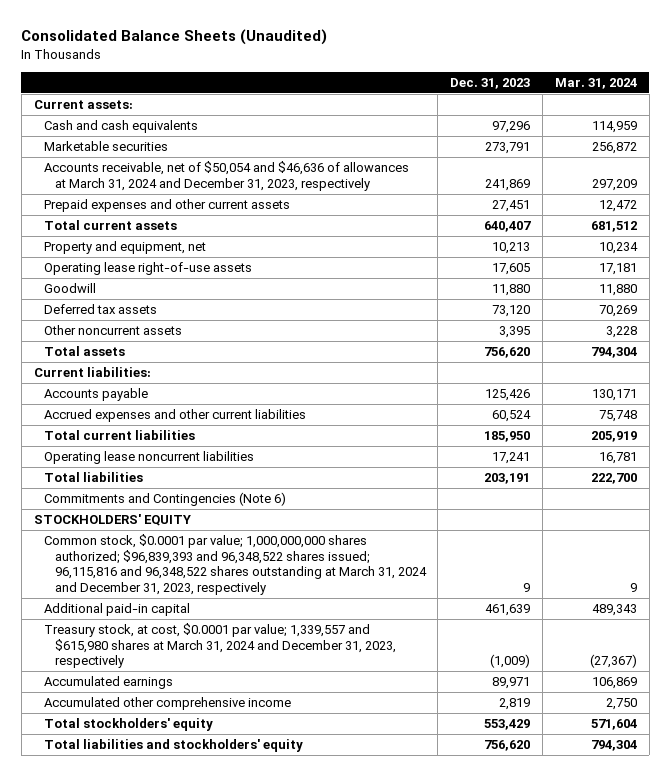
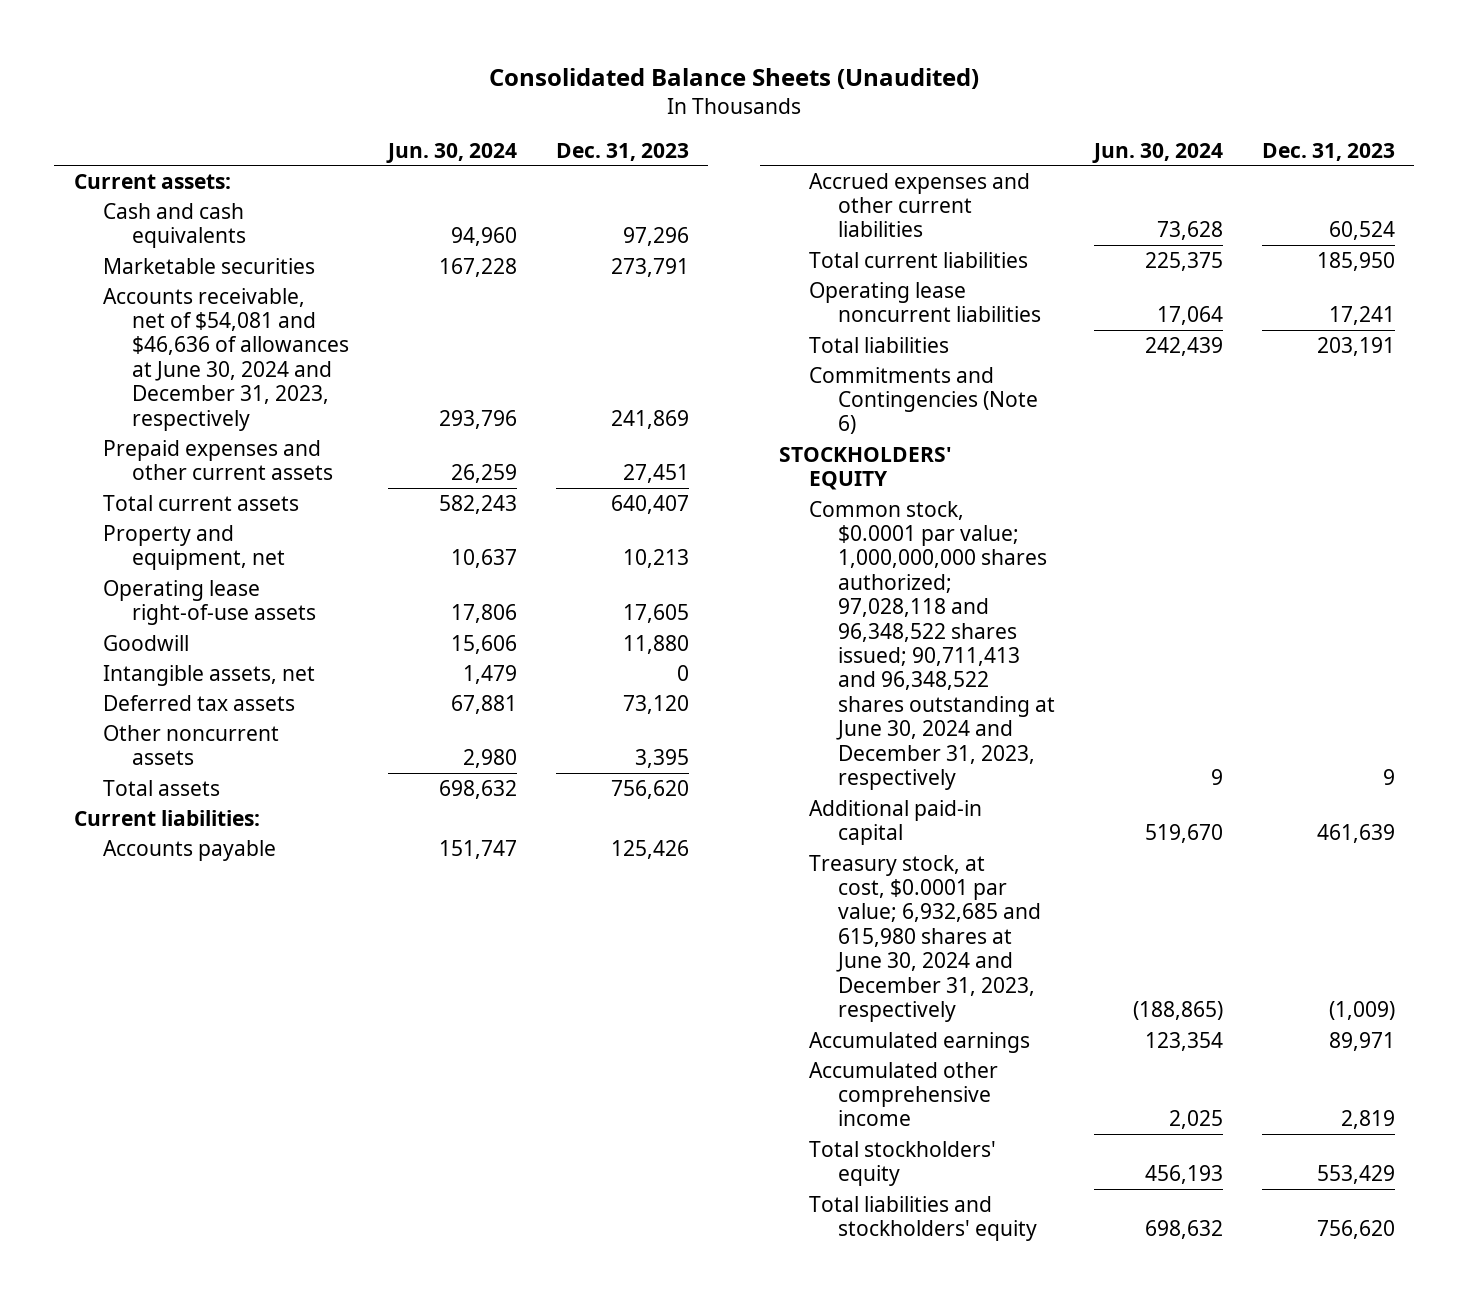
[555,77,638,89] Mar. 31, 2024 -> none
none -> [385,142,517,163] Jun. 30, 2024
[44,161,410,191] Accounts receivable, net of $50,054 and $46,636 of allowances at March 31, 2024 and December 31, 2023, respectively -> [102,287,349,431] Accounts receivable, net of $54,081 and $46,636 of allowances at June 30, 2024 and December 31, 2023, respectively
none -> [102,664,315,686] Intangible assets, net
[44,534,427,596] Common stock, $0.0001 par value; 1,000,000,000 shares authorized; $96,839,393 and 96,348,522 shares issued; 96,115,816 and 96,348,522 shares outstanding at March 31, 2024 and December 31, 2023, respectively -> [808,500,1055,791] Common stock, $0.0001 par value; 1,000,000,000 shares authorized; 97,028,118 and 96,348,522 shares issued; 90,711,413 and 96,348,522 shares outstanding at June 30, 2024 and December 31, 2023, respectively
[44,623,396,669] Treasury stock, at cost, $0.0001 par value; 1,339,557 and $615,980 shares at March 31, 2024 and December 31, 2023, respectively -> [808,854,1041,1023] Treasury stock, at cost, $0.0001 par value; 6,932,685 and 615,980 shares at June 30, 2024 and December 31, 2023, respectively

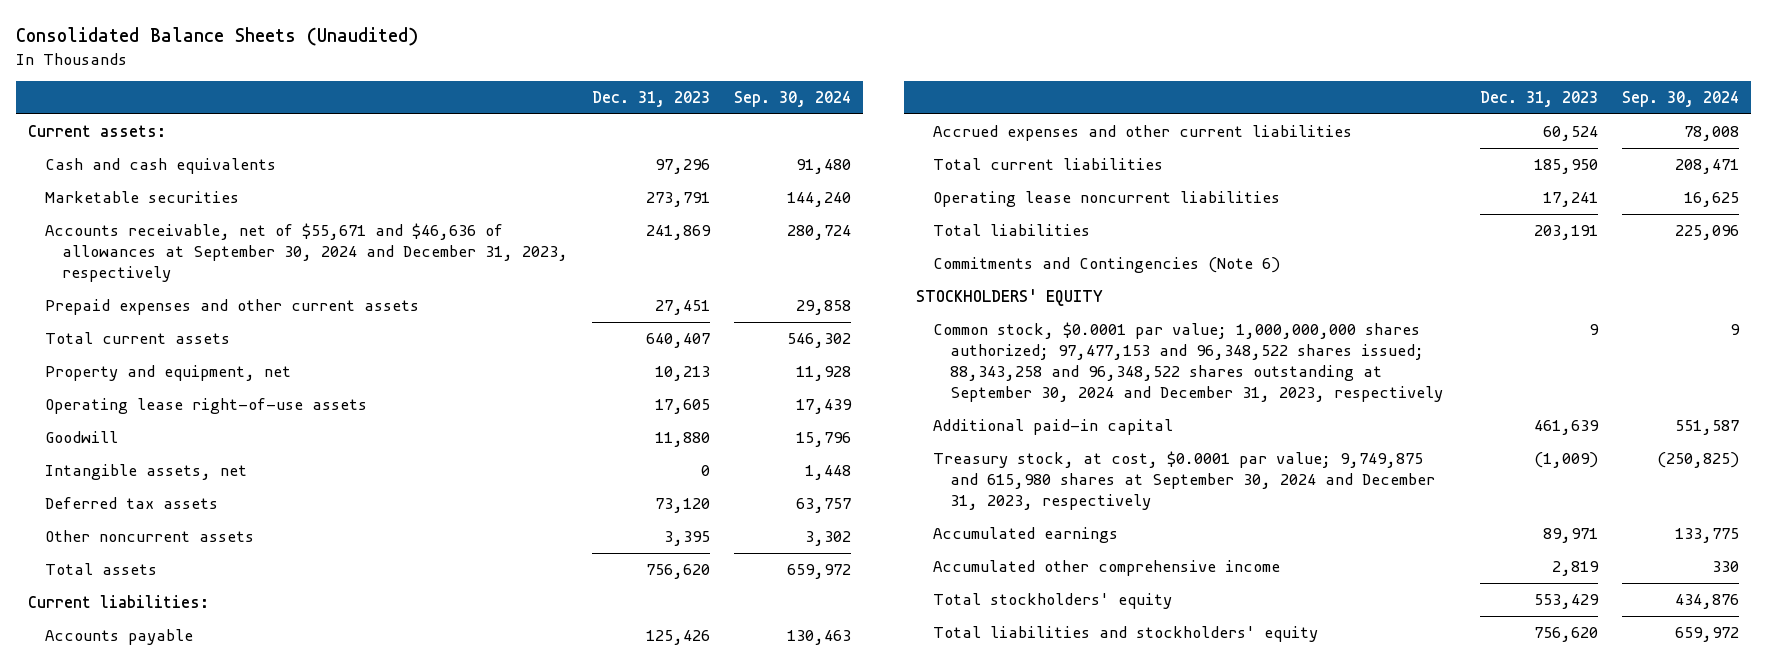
[385,142,517,163] Jun. 30, 2024 -> none
none -> [733,91,851,108] Sep. 30, 2024
[102,287,349,431] Accounts receivable, net of $54,081 and $46,636 of allowances at June 30, 2024 and December 31, 2023, respectively -> [45,222,569,282] Accounts receivable, net of $55,671 and $46,636 of allowances at September 30, 2024 and December 31, 2023, respectively
[808,500,1055,791] Common stock, $0.0001 par value; 1,000,000,000 shares authorized; 97,028,118 and 96,348,522 shares issued; 90,711,413 and 96,348,522 shares outstanding at June 30, 2024 and December 31, 2023, respectively -> [933,321,1444,402] Common stock, $0.0001 par value; 1,000,000,000 shares authorized; 97,477,153 and 96,348,522 shares issued; 88,343,258 and 96,348,522 shares outstanding at September 30, 2024 and December 31, 2023, respectively
[808,854,1041,1023] Treasury stock, at cost, $0.0001 par value; 6,932,685 and 615,980 shares at June 30, 2024 and December 31, 2023, respectively -> [933,450,1436,510] Treasury stock, at cost, $0.0001 par value; 9,749,875 and 615,980 shares at September 30, 2024 and December 31, 2023, respectively

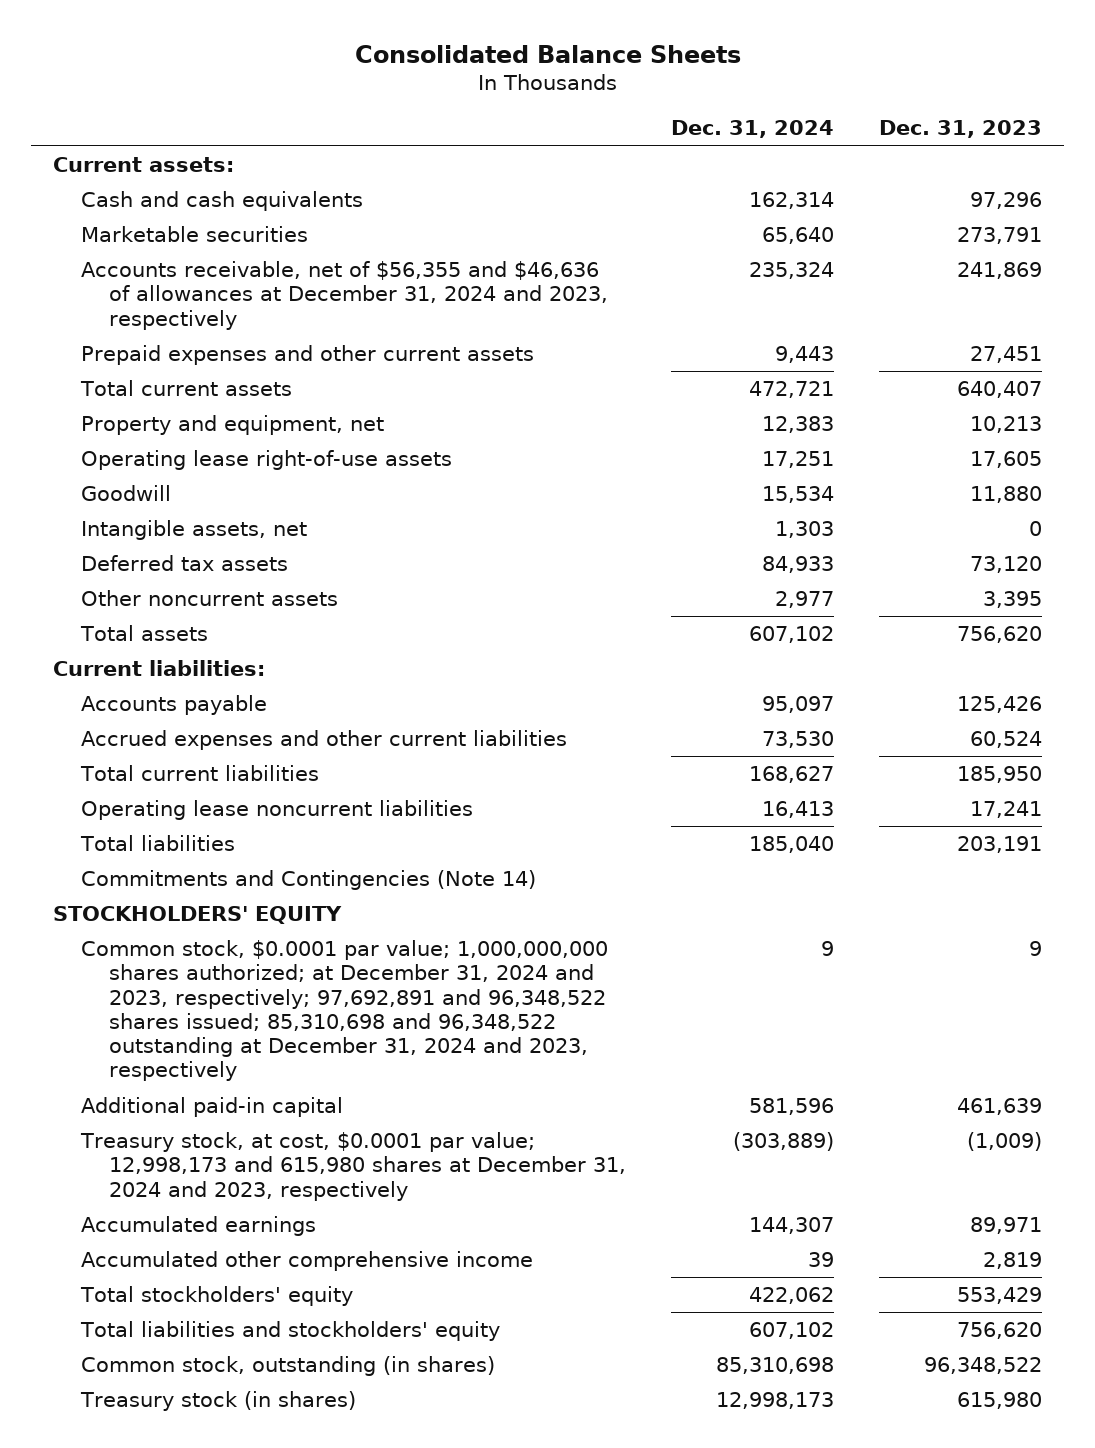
[16,27,419,47] Consolidated Balance Sheets (Unaudited) -> [354,44,741,63] Consolidated Balance Sheets
[733,91,851,108] Sep. 30, 2024 -> none
none -> [671,120,835,139] Dec. 31, 2024
[45,222,569,282] Accounts receivable, net of $55,671 and $46,636 of allowances at September 30, 2024 and December 31, 2023, respectively -> [81,261,609,330] Accounts receivable, net of $56,355 and $46,636 of allowances at December 31, 2024 and 2023, respectively
[933,256,1281,273] Commitments and Contingencies (Note 6) -> [81,870,537,891] Commitments and Contingencies (Note 14)
[933,321,1444,402] Common stock, $0.0001 par value; 1,000,000,000 shares authorized; 97,477,153 and 96,348,522 shares issued; 88,343,258 and 96,348,522 shares outstanding at September 30, 2024 and December 31, 2023, respectively -> [81,940,609,1082] Common stock, $0.0001 par value; 1,000,000,000 shares authorized; at December 31, 2024 and 2023, respectively; 97,692,891 and 96,348,522 shares issued; 85,310,698 and 96,348,522 outstanding at December 31, 2024 and 2023, respectively
[933,450,1436,510] Treasury stock, at cost, $0.0001 par value; 9,749,875 and 615,980 shares at September 30, 2024 and December 31, 2023, respectively -> [80,1132,627,1201] Treasury stock, at cost, $0.0001 par value; 12,998,173 and 615,980 shares at December 31, 2024 and 2023, respectively
none -> [81,1356,496,1377] Common stock, outstanding (in shares)
none -> [80,1391,357,1412] Treasury stock (in shares)

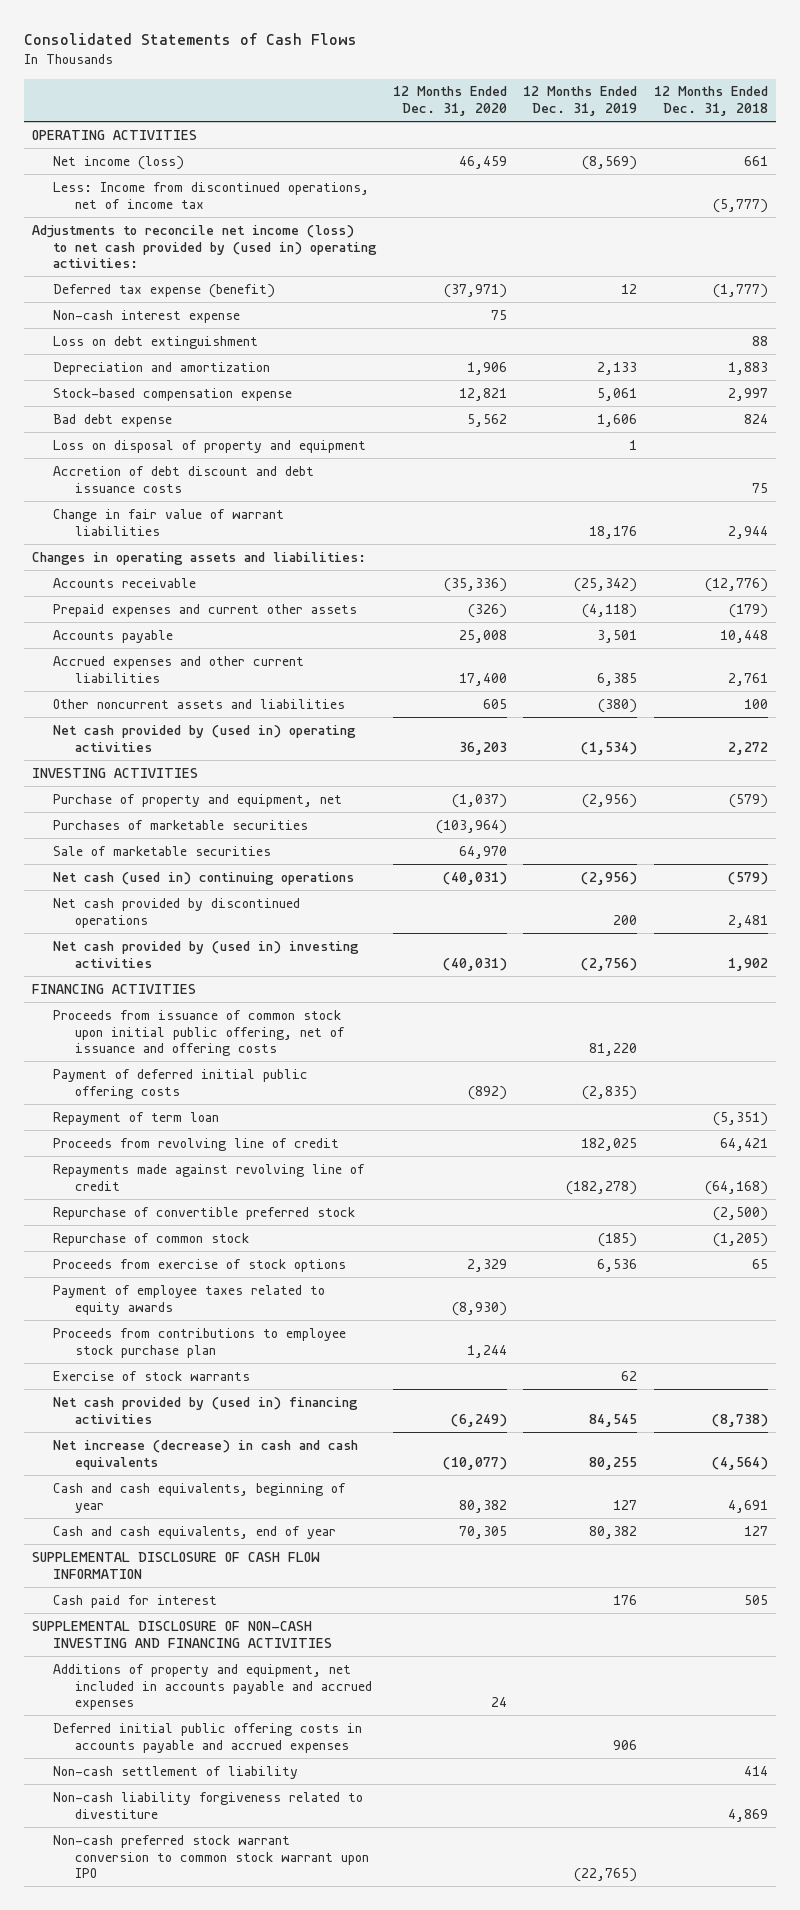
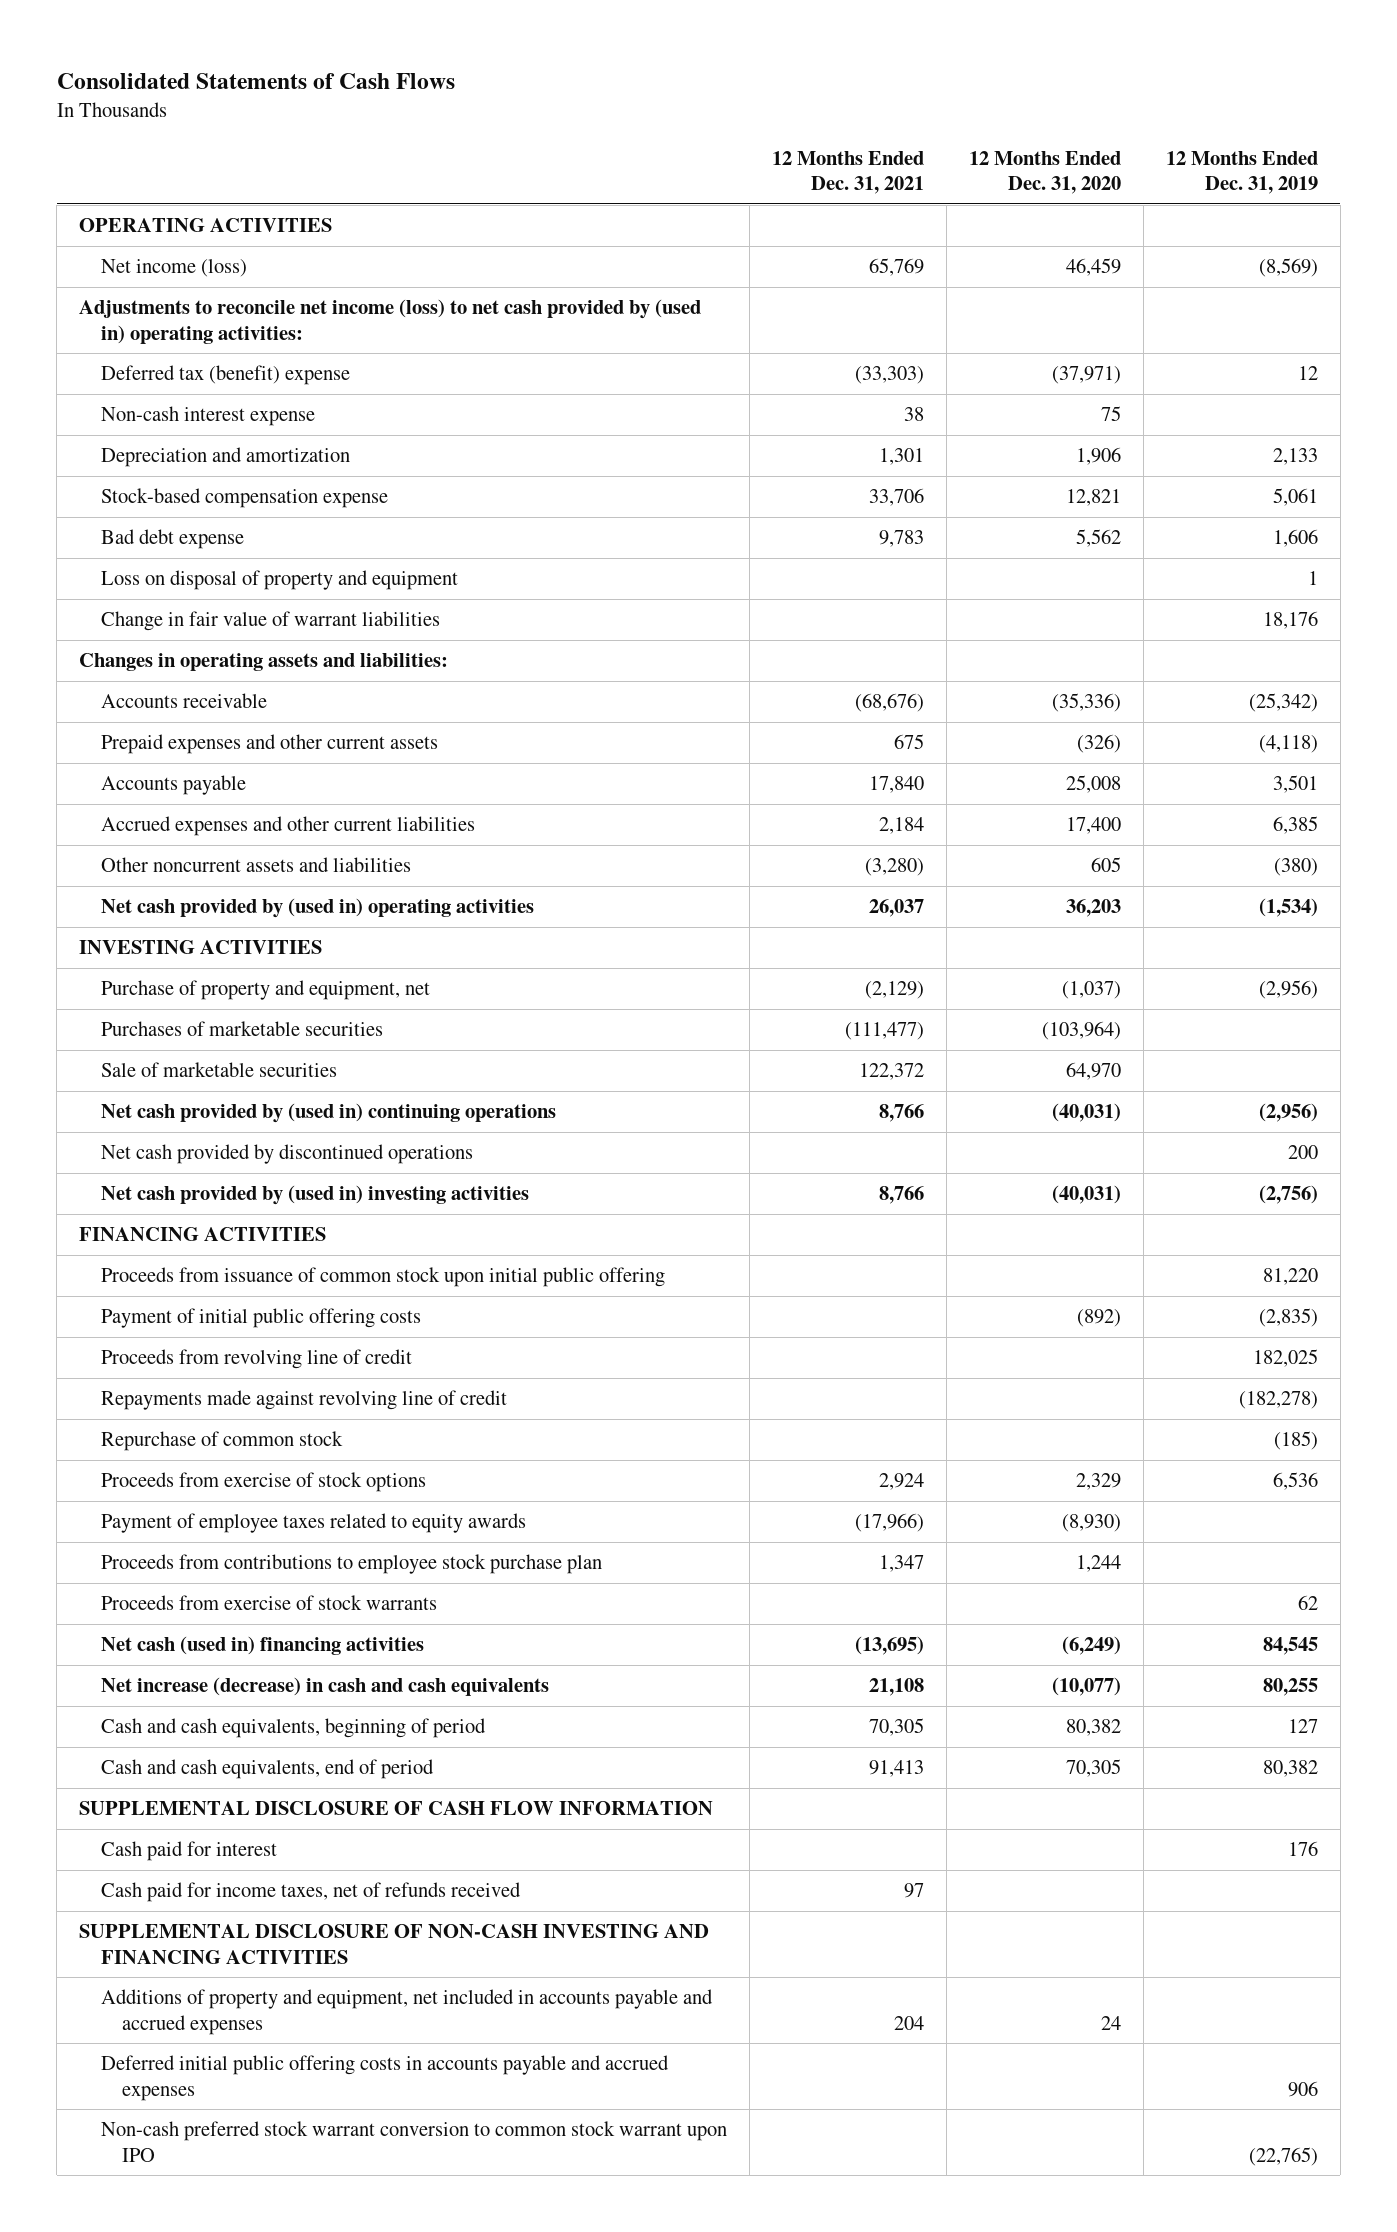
[653,86,768,117] 12 Months Ended Dec. 31, 2018 -> none
none -> [771,150,924,195] 12 Months Ended Dec. 31, 2021
[53,181,370,209] Less: Income from discontinued operations, net of income tax -> none
[53,283,276,298] Deferred tax expense (benefit) -> [100,365,350,386] Deferred tax (benefit) expense
[53,335,259,349] Loss on debt extinguishment -> none
[53,465,315,493] Accretion of debt discount and debt issuance costs -> none
[53,603,358,617] Prepaid expenses and current other assets -> [100,734,438,755] Prepaid expenses and other current assets
[53,871,355,885] Net cash (used in) continuing operations -> [100,1103,556,1124] Net cash provided by (used in) continuing operations
[53,1111,220,1125] Repayment of term loan -> none
[53,1009,345,1057] Proceeds from issuance of common stock upon initial public offering, net of issuance and offering costs -> [100,1267,665,1288] Proceeds from issuance of common stock upon initial public offering
[53,1068,309,1099] Payment of deferred initial public offering costs -> [100,1308,421,1329] Payment of initial public offering costs
[53,1206,356,1220] Repurchase of convertible preferred stock -> none
[53,1370,251,1381] Exercise of stock warrants -> [100,1595,437,1611] Proceeds from exercise of stock warrants
[53,1396,359,1424] Net cash provided by (used in) financing activities -> [100,1636,424,1656] Net cash (used in) financing activities
[53,1482,347,1513] Cash and cash equivalents, beginning of year -> [100,1718,486,1739] Cash and cash equivalents, beginning of period
[53,1525,337,1539] Cash and cash equivalents, end of year -> [100,1759,434,1780] Cash and cash equivalents, end of period
none -> [100,1882,521,1903] Cash paid for income taxes, net of refunds received
[53,1765,299,1779] Non-cash settlement of liability -> none
[53,1791,364,1819] Non-cash liability forgiveness related to divestiture -> none

